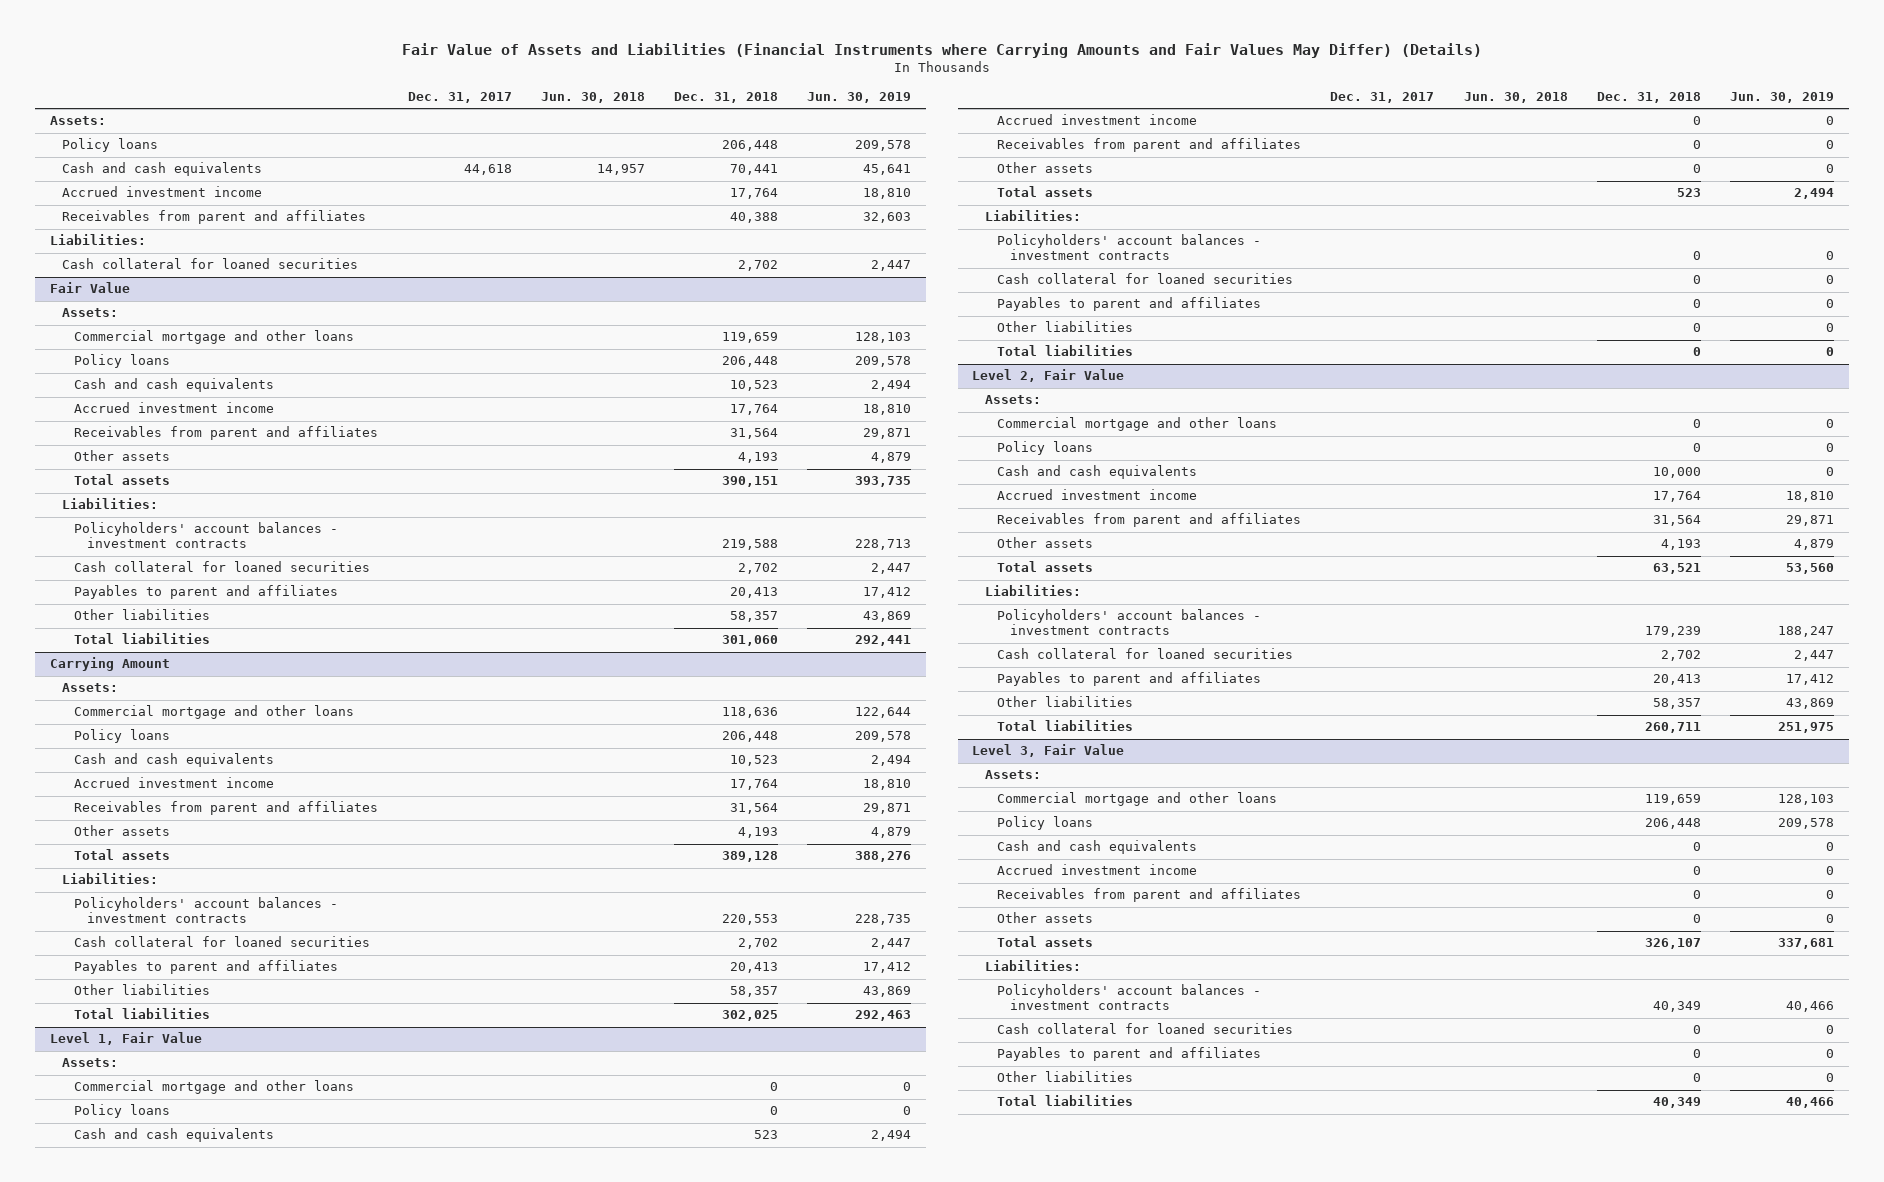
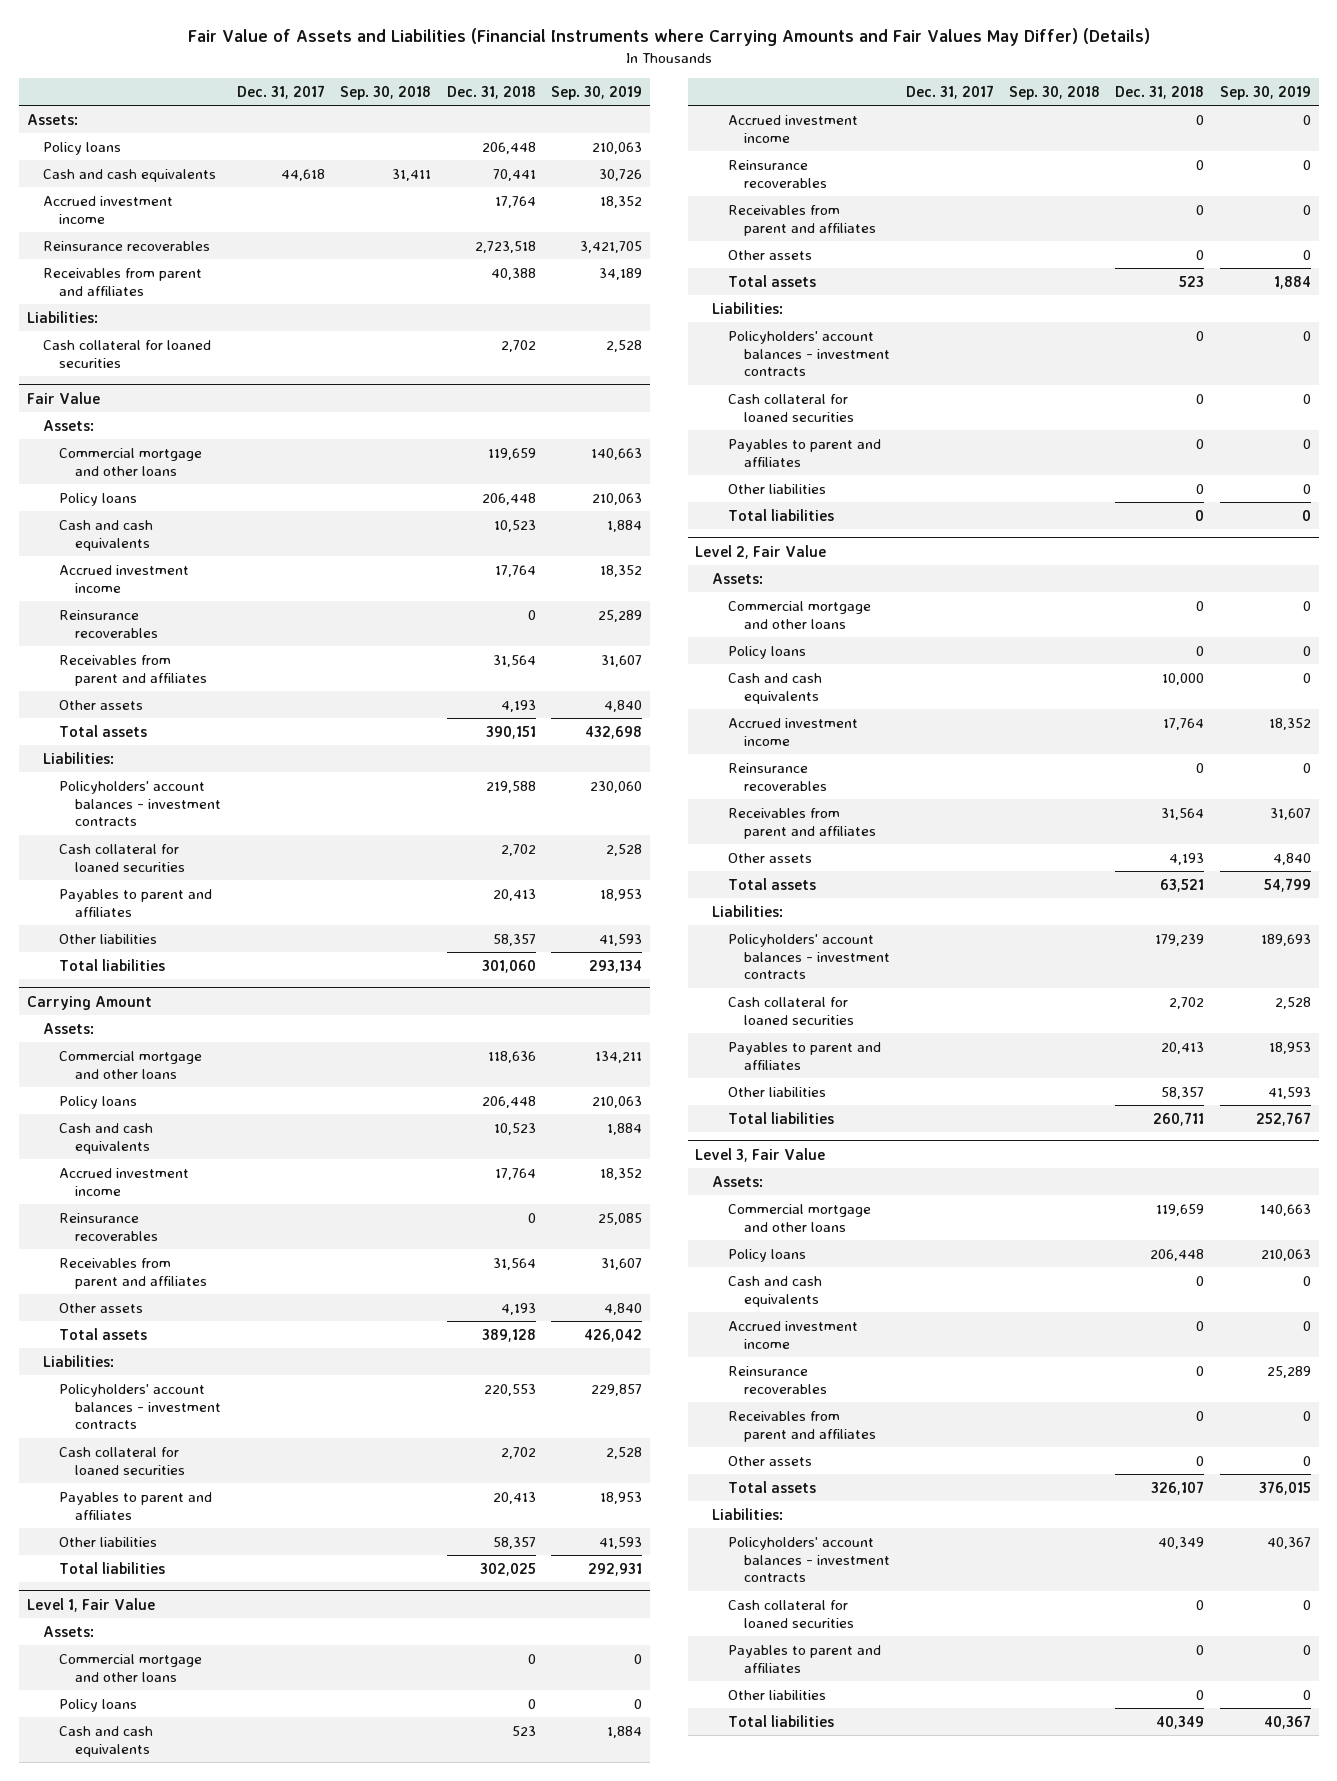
[540,92,645,104] Jun. 30, 2018 -> none
[807,92,912,104] Jun. 30, 2019 -> none
none -> [340,85,432,100] Sep. 30, 2018
none -> [550,85,642,100] Sep. 30, 2019
none -> [42,240,210,251] Reinsurance recoverables
none -> [59,609,159,638] Reinsurance recoverables
none -> [59,1212,159,1241] Reinsurance recoverables
none -> [727,159,828,188] Reinsurance recoverables
none -> [727,762,828,791] Reinsurance recoverables
none -> [727,1365,828,1394] Reinsurance recoverables

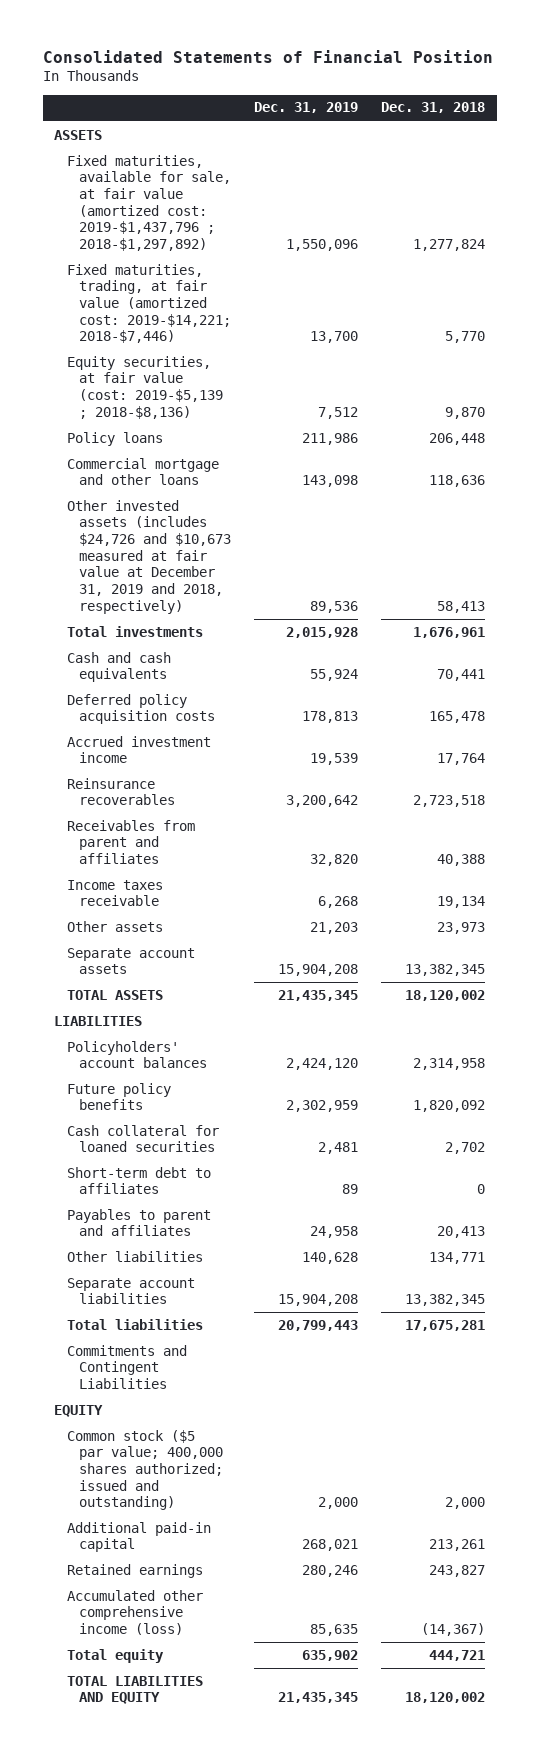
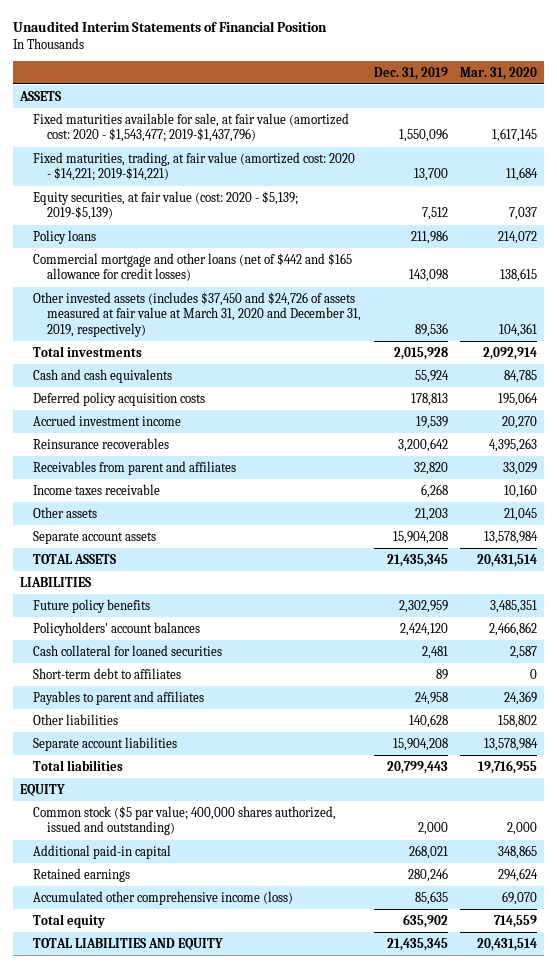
[42,50,493,64] Consolidated Statements of Financial Position -> [13,21,328,33] Unaudited Interim Statements of Financial Position
[381,102,486,114] Dec. 31, 2018 -> none
none -> [460,66,538,80] Mar. 31, 2020
[66,154,231,251] Fixed maturities, available for sale, at fair value (amortized cost: 2019-$1,437,796 ; 2018-$1,297,892) -> [33,112,350,143] Fixed maturities available for sale, at fair value (amortized cost: 2020 - $1,543,477; 2019-$1,437,796)
[66,263,231,344] Fixed maturities, trading, at fair value (amortized cost: 2019-$14,221; 2018-$7,446) -> [33,151,356,182] Fixed maturities, trading, at fair value (amortized cost: 2020 - $14,221; 2019-$14,221)
[66,355,223,419] Equity securities, at fair value (cost: 2019-$5,139 ; 2018-$8,136) -> [33,190,299,221] Equity securities, at fair value (cost: 2020 - $5,139; 2019-$5,139)
[66,457,219,486] Commercial mortgage and other loans -> [33,252,353,282] Commercial mortgage and other loans (net of $442 and $165 allowance for credit losses)
[66,499,231,614] Other invested assets (includes $24,726 and $10,673 measured at fair value at December 31, 2019 and 2018, respectively) -> [33,291,361,338] Other invested assets (includes $37,450 and $24,726 of assets measured at fair value at March 31, 2020 and December 31, 2019, respectively)
[66,1040,207,1069] Policyholders' account balances -> [33,621,201,636] Policyholders' account balances
[66,1344,187,1390] Commitments and Contingent Liabilities -> none
[66,1429,223,1511] Common stock ($5 par value; 400,000 shares authorized; issued and outstanding) -> [33,805,337,836] Common stock ($5 par value; 400,000 shares authorized, issued and outstanding)

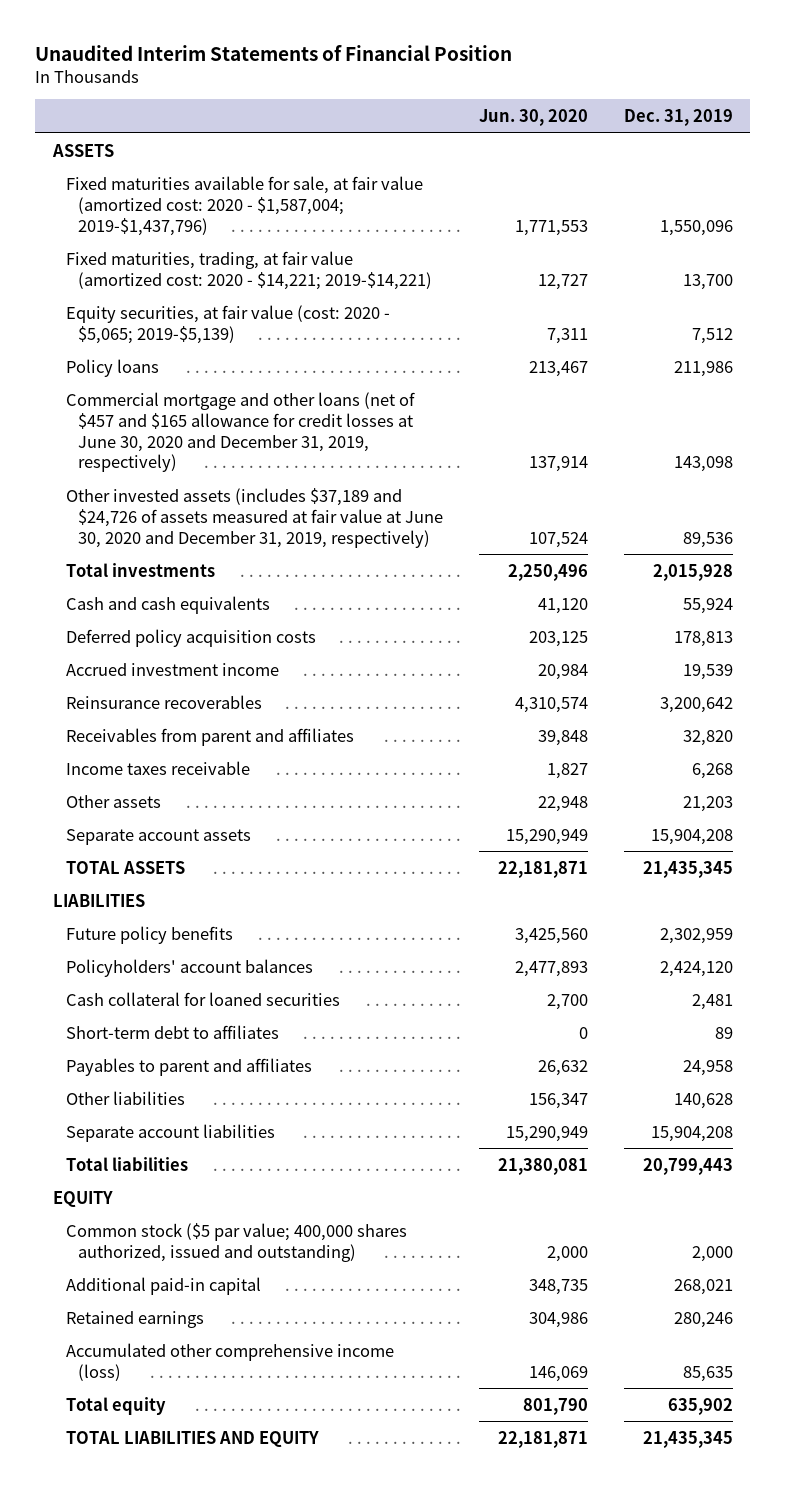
[460,66,538,80] Mar. 31, 2020 -> none
none -> [478,108,588,126] Jun. 30, 2020
[33,112,350,143] Fixed maturities available for sale, at fair value (amortized cost: 2020 - $1,543,477; 2019-$1,437,796) -> [65,175,423,236] Fixed maturities available for sale, at fair value (amortized cost: 2020 - $1,587,004; 2019-$1,437,796)
[33,190,299,221] Equity securities, at fair value (cost: 2020 - $5,139; 2019-$5,139) -> [65,304,390,344] Equity securities, at fair value (cost: 2020 - $5,065; 2019-$5,139)
[33,252,353,282] Commercial mortgage and other loans (net of $442 and $165 allowance for credit losses) -> [65,391,415,473] Commercial mortgage and other loans (net of $457 and $165 allowance for credit losses at June 30, 2020 and December 31, 2019, respectively)
[33,291,361,338] Other invested assets (includes $37,450 and $24,726 of assets measured at fair value at March 31, 2020 and December 31, 2019, respectively) -> [65,487,444,548] Other invested assets (includes $37,189 and $24,726 of assets measured at fair value at June 30, 2020 and December 31, 2019, respectively)

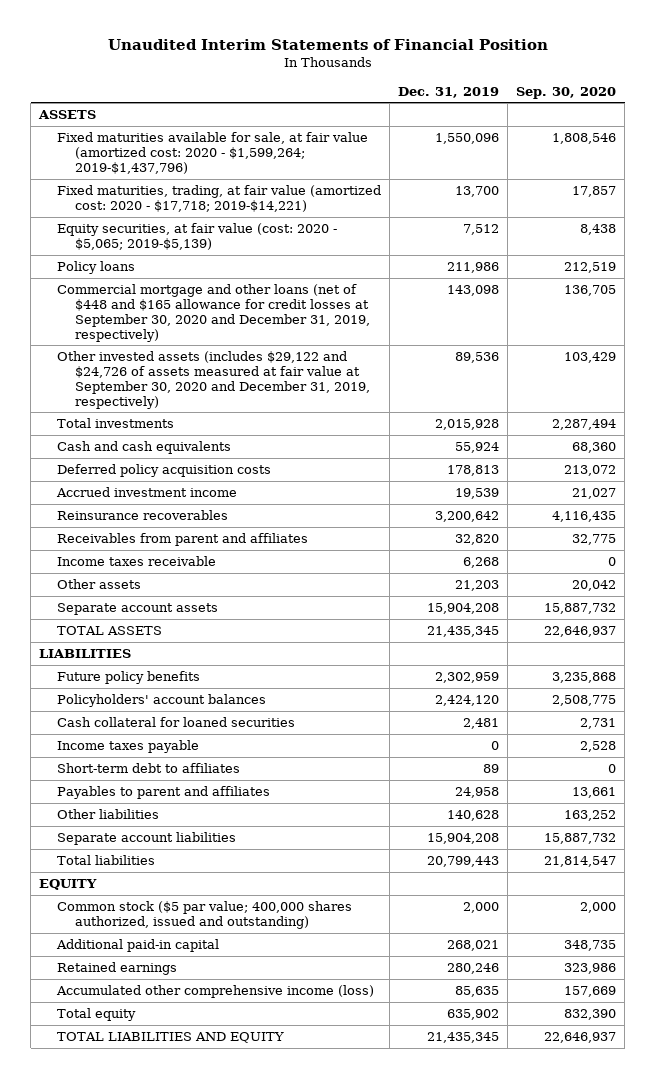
[478,108,588,126] Jun. 30, 2020 -> none
none -> [516,86,617,99] Sep. 30, 2020
[65,175,423,236] Fixed maturities available for sale, at fair value (amortized cost: 2020 - $1,587,004; 2019-$1,437,796) -> [57,131,369,174] Fixed maturities available for sale, at fair value (amortized cost: 2020 - $1,599,264; 2019-$1,437,796)
[65,250,433,290] Fixed maturities, trading, at fair value (amortized cost: 2020 - $14,221; 2019-$14,221) -> [57,184,382,212] Fixed maturities, trading, at fair value (amortized cost: 2020 - $17,718; 2019-$14,221)
[65,391,415,473] Commercial mortgage and other loans (net of $457 and $165 allowance for credit losses at June 30, 2020 and December 31, 2019, respectively) -> [57,283,371,342] Commercial mortgage and other loans (net of $448 and $165 allowance for credit losses at September 30, 2020 and December 31, 2019, respectively)
[65,487,444,548] Other invested assets (includes $37,189 and $24,726 of assets measured at fair value at June 30, 2020 and December 31, 2019, respectively) -> [57,350,371,409] Other invested assets (includes $29,122 and $24,726 of assets measured at fair value at September 30, 2020 and December 31, 2019, respectively)
none -> [57,739,200,753] Income taxes payable

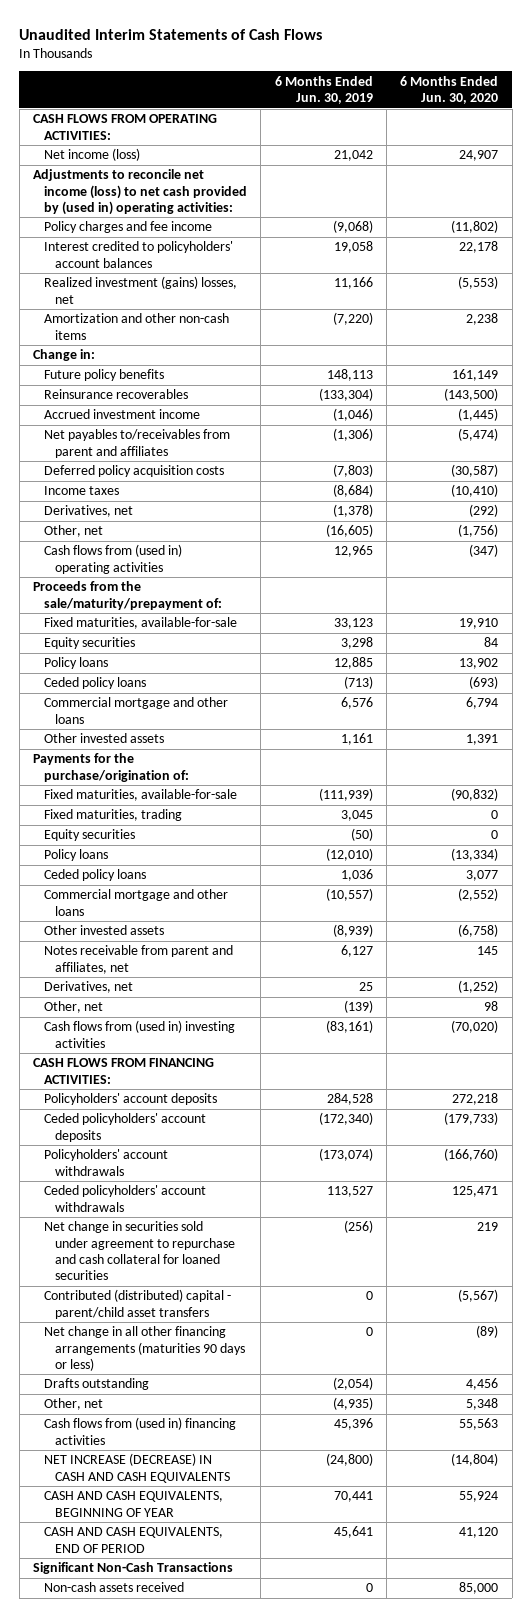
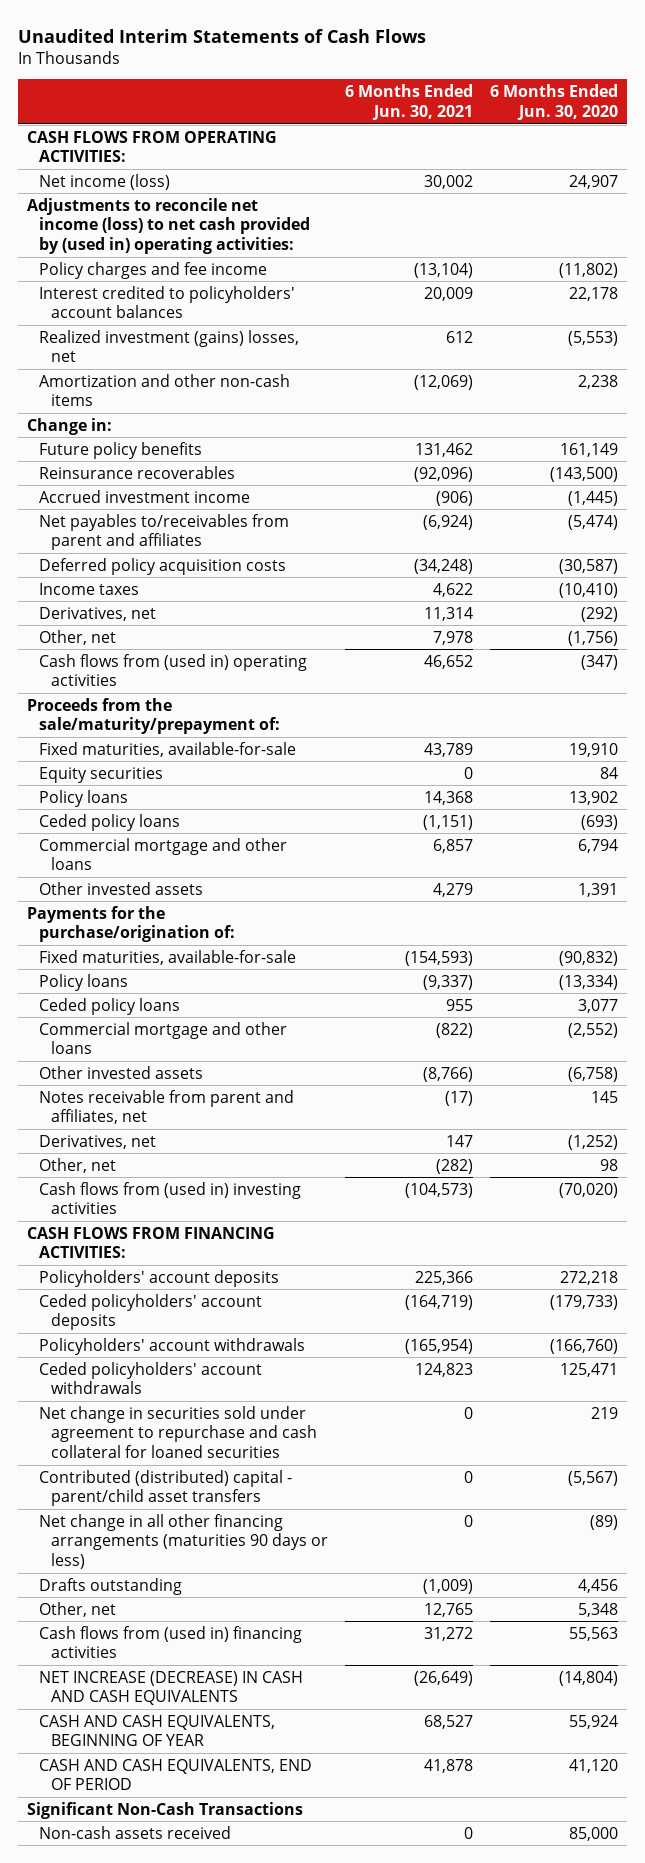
[274,75,373,104] 6 Months Ended Jun. 30, 2019 -> none
none -> [344,84,473,120] 6 Months Ended Jun. 30, 2021
[44,809,183,822] Fixed maturities, trading -> none
[44,829,136,842] Equity securities -> none

